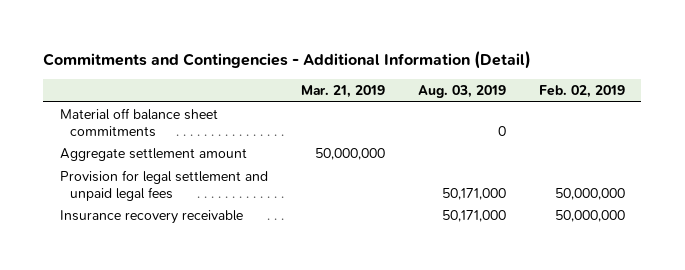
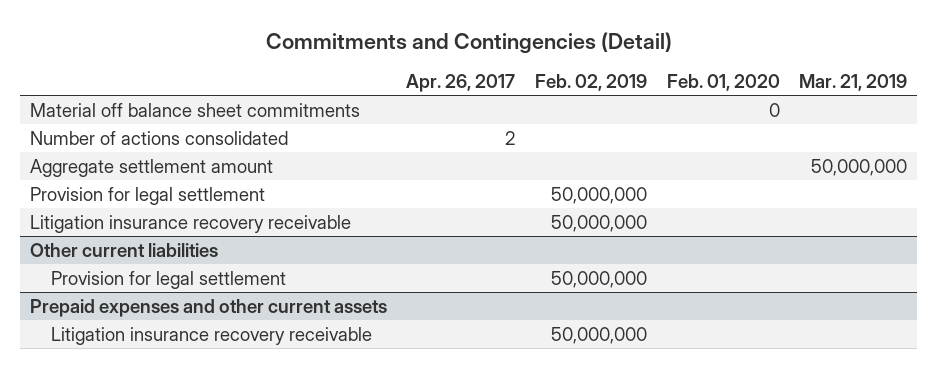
[43,51,532,70] Commitments and Contingencies - Additional Information (Detail) -> [265,31,672,54] Commitments and Contingencies (Detail)
[417,85,506,99] Aug. 03, 2019 -> none
none -> [406,74,516,93] Apr. 26, 2017
none -> [666,74,780,92] Feb. 01, 2020
none -> [29,130,288,145] Number of actions consolidated
[59,170,268,201] Provision for legal settlement and unpaid legal fees -> [29,186,265,205] Provision for legal settlement
[59,210,243,225] Insurance recovery receivable -> [29,214,351,233] Litigation insurance recovery receivable
none -> [29,242,218,257] Other current liabilities
none -> [50,270,286,289] Provision for legal settlement
none -> [29,298,387,317] Prepaid expenses and other current assets
none -> [50,326,372,345] Litigation insurance recovery receivable

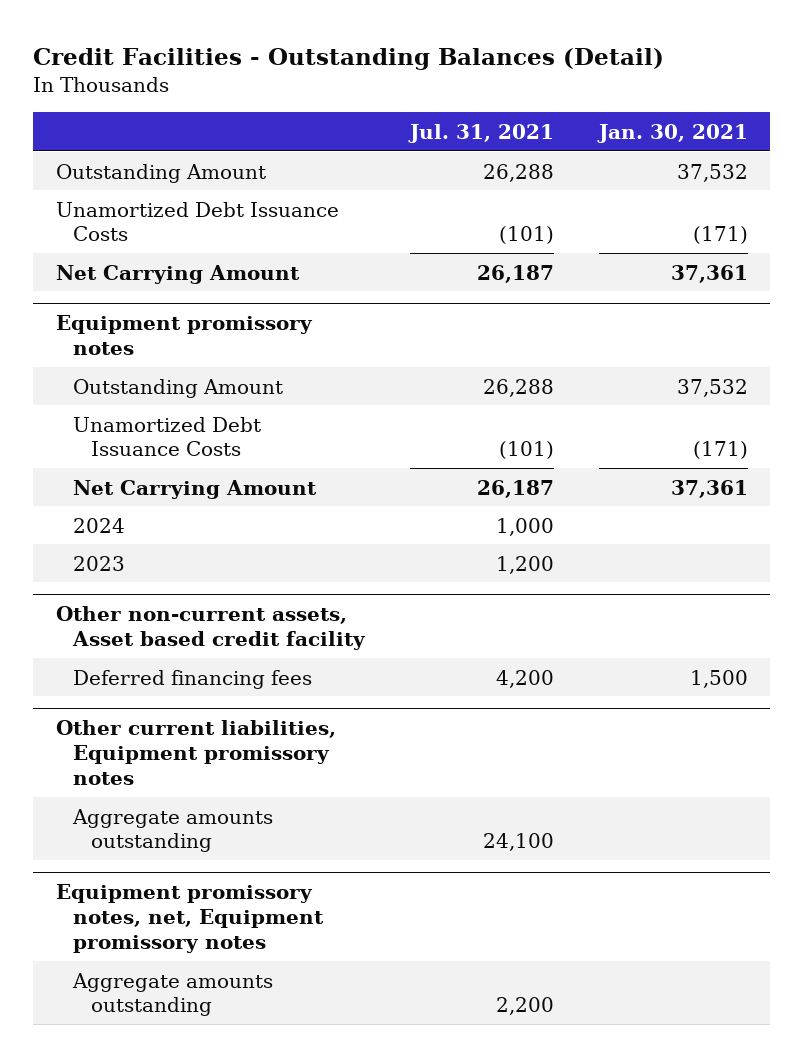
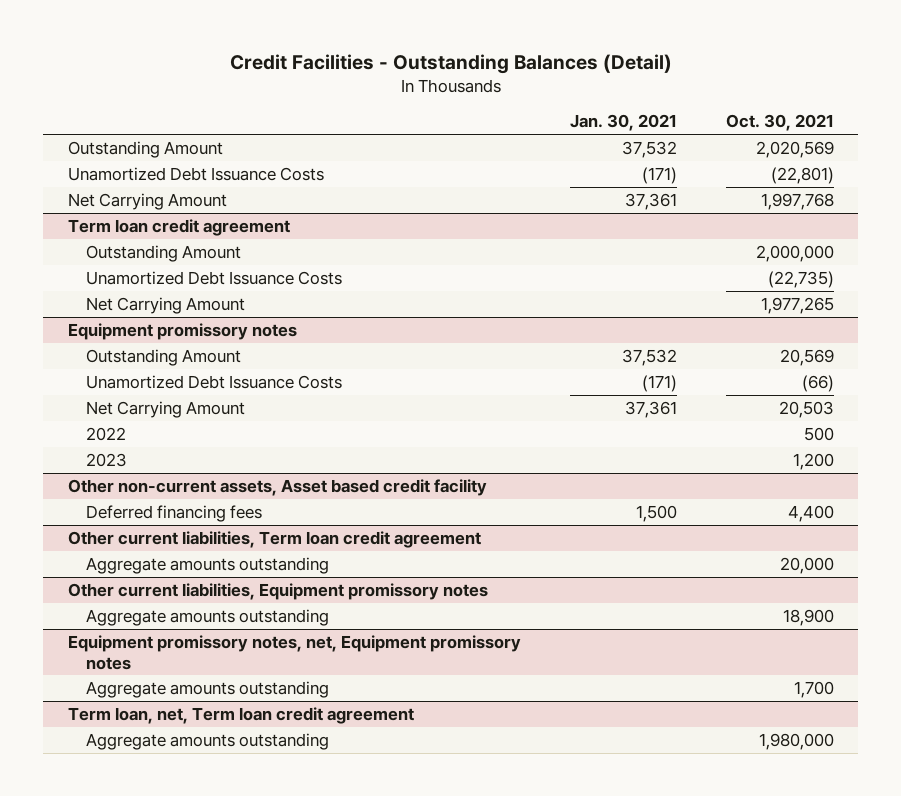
[408,123,555,143] Jul. 31, 2021 -> none
none -> [725,114,834,132] Oct. 30, 2021
none -> [67,218,290,236] Term loan credit agreement
none -> [85,244,241,262] Outstanding Amount
none -> [85,270,342,285] Unamortized Debt Issuance Costs
none -> [85,296,245,314] Net Carrying Amount
[73,517,126,533] 2024 -> [85,426,126,441] 2022
none -> [67,530,481,548] Other current liabilities, Term loan credit agreement
none -> [85,556,329,574] Aggregate amounts outstanding
none -> [67,706,414,724] Term loan, net, Term loan credit agreement
none -> [85,732,329,750] Aggregate amounts outstanding

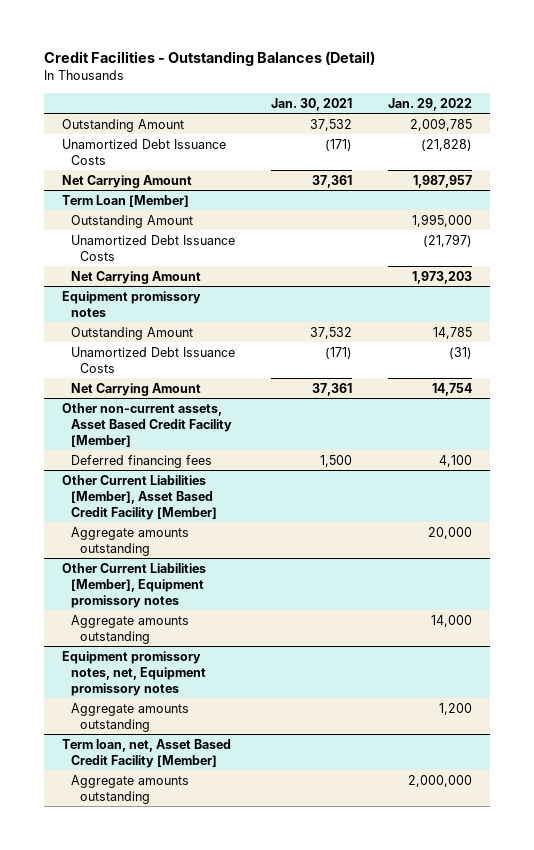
[725,114,834,132] Oct. 30, 2021 -> none
none -> [388,97,473,111] Jan. 29, 2022
[67,218,290,236] Term loan credit agreement -> [61,194,189,207] Term Loan [Member]
[85,426,126,441] 2022 -> none
[85,452,127,467] 2023 -> none
[67,478,487,496] Other non-current assets, Asset based credit facility -> [61,402,232,447] Other non-current assets, Asset Based Credit Facility [Member]
[67,530,481,548] Other current liabilities, Term loan credit agreement -> none
[85,556,329,574] Aggregate amounts outstanding -> none
none -> [61,474,217,520] Other Current Liabilities [Member], Asset Based Credit Facility [Member]
none -> [70,526,189,556] Aggregate amounts outstanding
[67,582,488,600] Other current liabilities, Equipment promissory notes -> [61,562,206,608] Other Current Liabilities [Member], Equipment promissory notes
[67,706,414,724] Term loan, net, Term loan credit agreement -> [61,738,231,768] Term loan, net, Asset Based Credit Facility [Member]

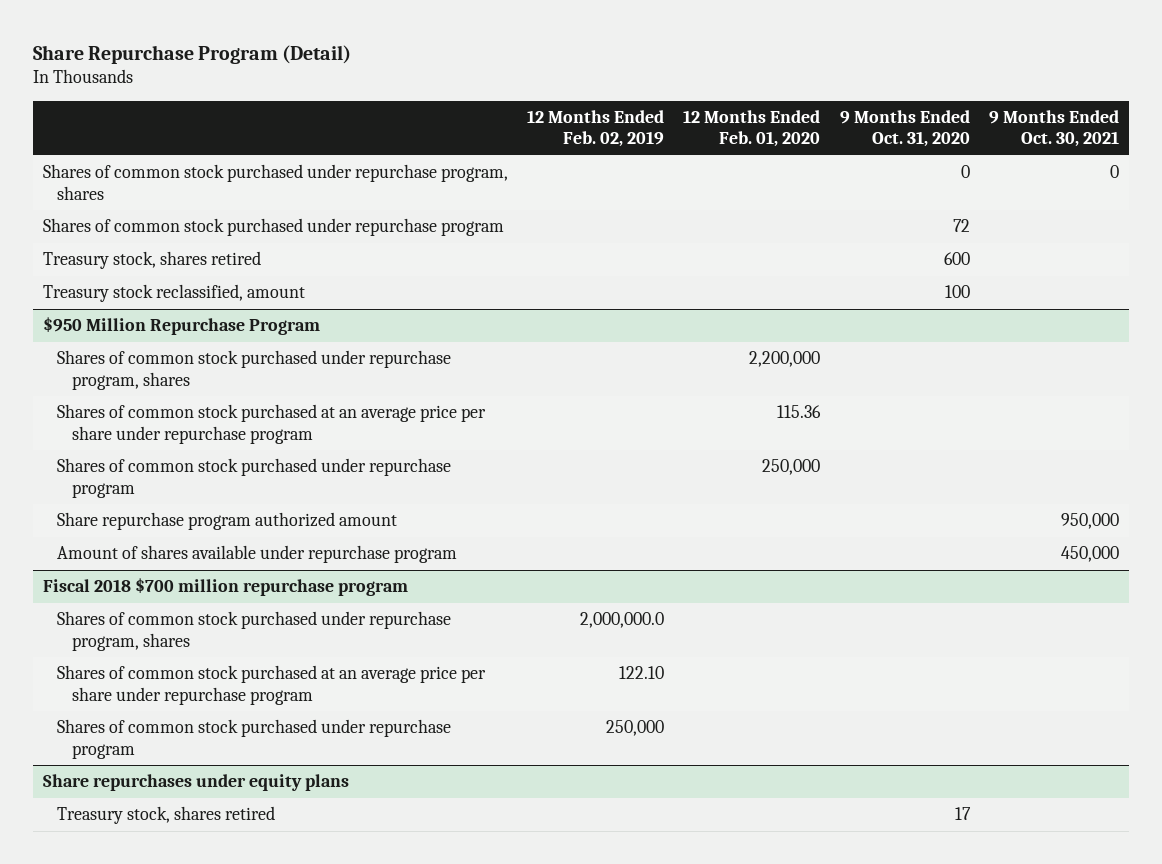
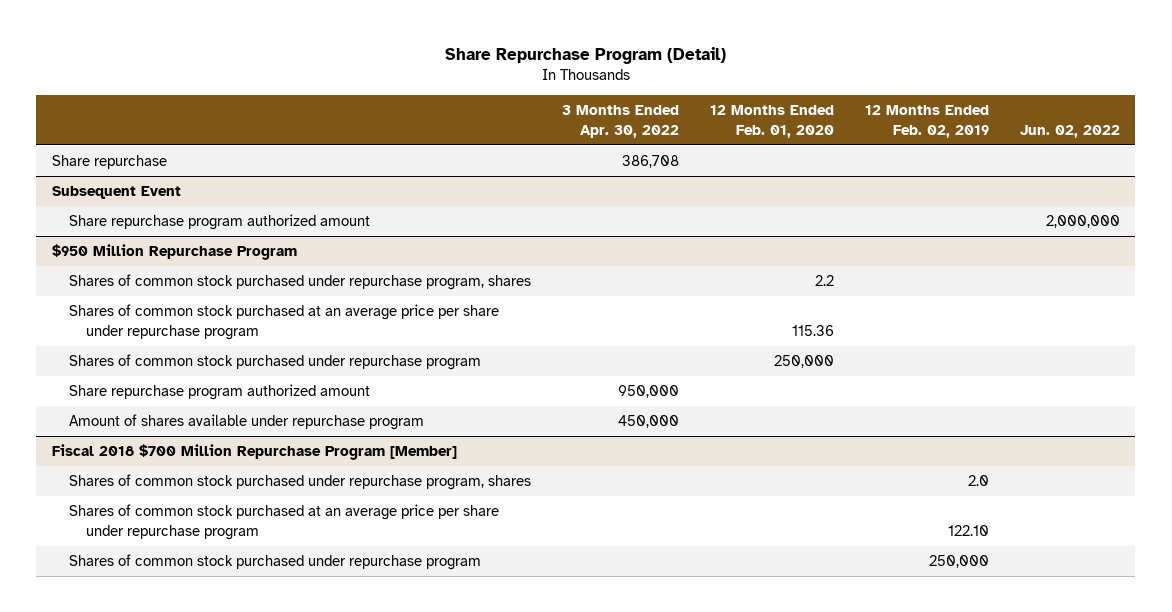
[839,110,970,148] 9 Months Ended Oct. 31, 2020 -> none
[988,110,1119,148] 9 Months Ended Oct. 30, 2021 -> none
none -> [561,105,679,138] 3 Months Ended Apr. 30, 2022
none -> [1019,124,1120,138] Jun. 02, 2022
[42,164,508,200] Shares of common stock purchased under repurchase program, shares -> none
[42,218,504,237] Shares of common stock purchased under repurchase program -> none
[42,251,261,270] Treasury stock, shares retired -> none
[42,284,305,303] Treasury stock reclassified, amount -> none
none -> [51,155,167,170] Share repurchase
none -> [51,186,181,200] Subsequent Event
none -> [69,214,371,231] Share repurchase program authorized amount
[749,351,821,368] 2,200,000 -> [814,275,834,287] 2.2
[42,578,408,597] Fiscal 2018 $700 million repurchase program -> [51,444,457,461] Fiscal 2018 $700 Million Repurchase Program [Member]
[580,612,665,629] 2,000,000.0 -> [967,475,989,487] 2.0
[42,774,349,792] Share repurchases under equity plans -> none
[57,806,276,825] Treasury stock, shares retired -> none

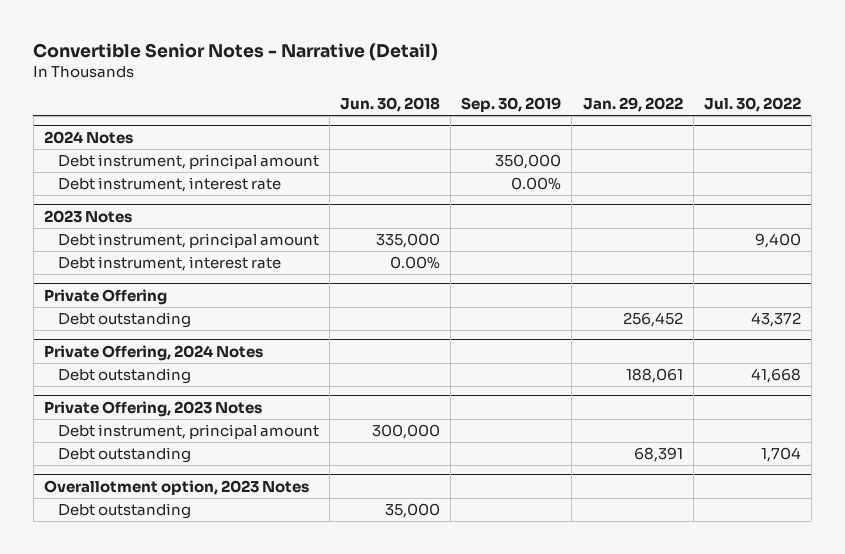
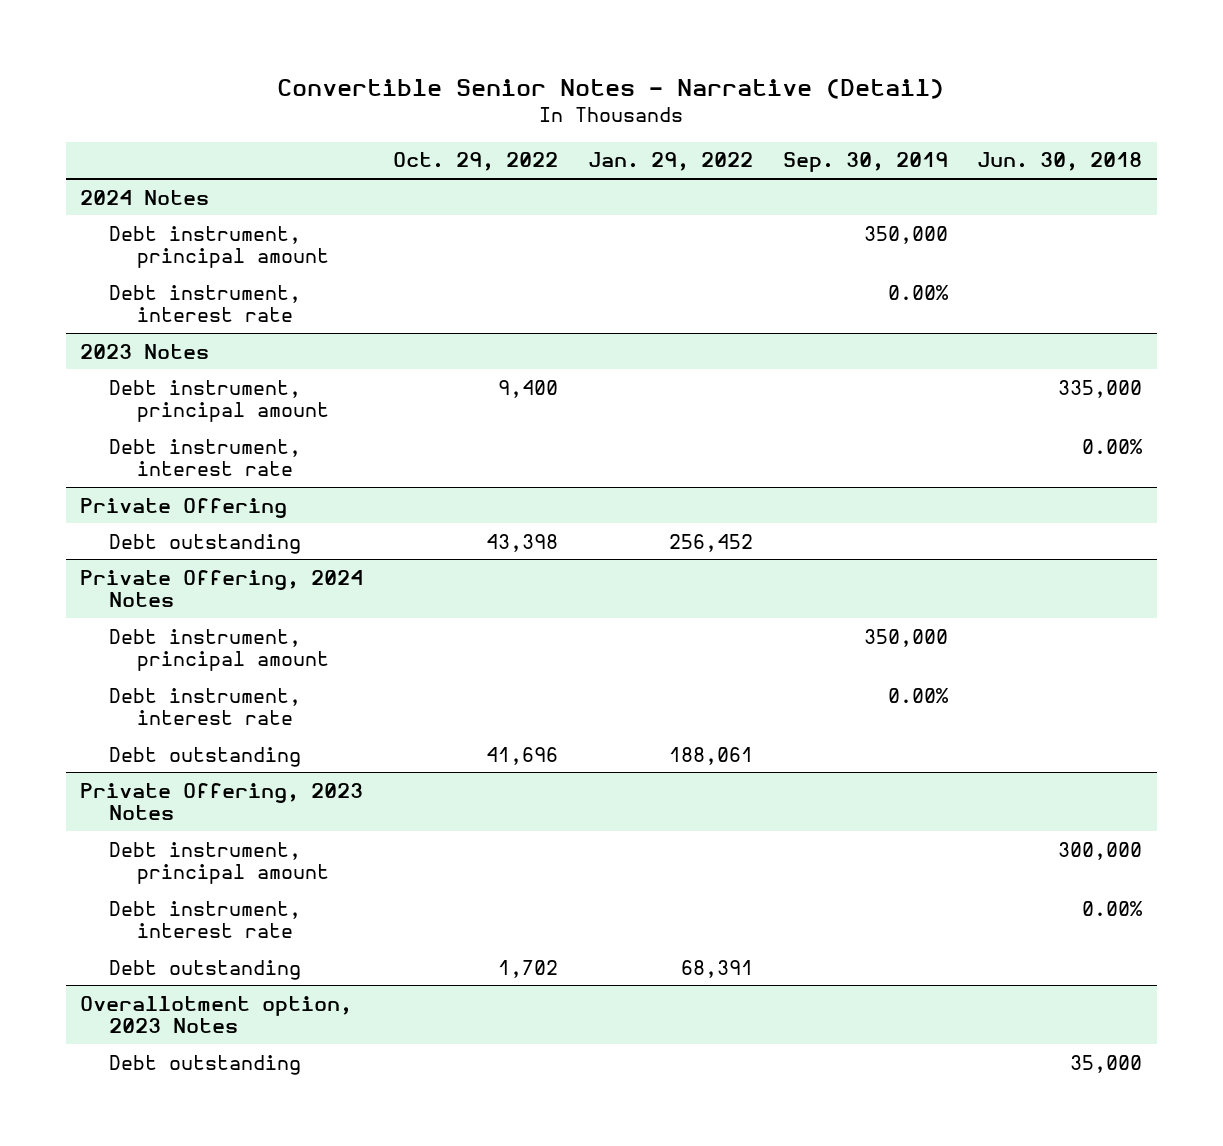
[703,97,801,113] Jul. 30, 2022 -> none
none -> [393,152,559,172] Oct. 29, 2022
none -> [108,628,330,672] Debt instrument, principal amount
none -> [108,687,301,726] Debt instrument, interest rate
none -> [108,900,301,939] Debt instrument, interest rate

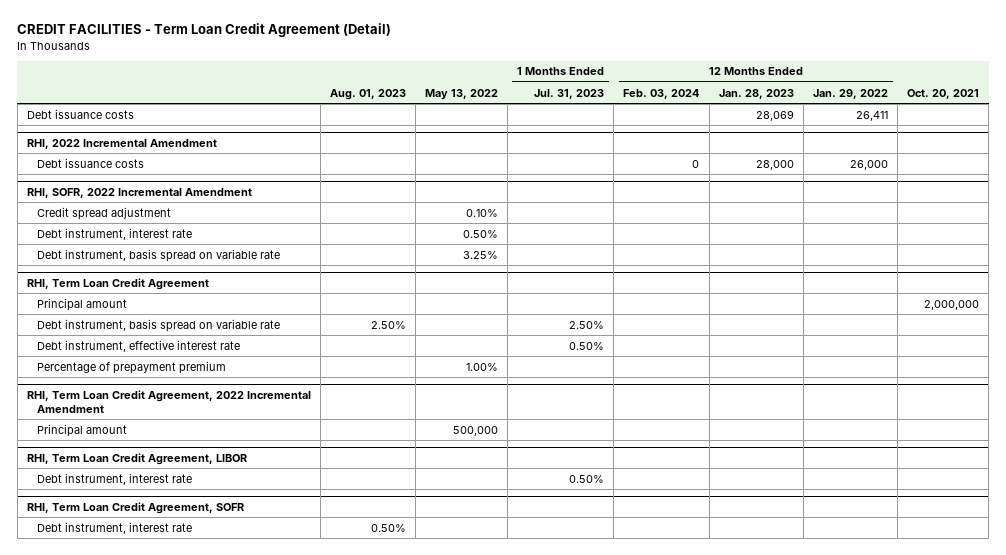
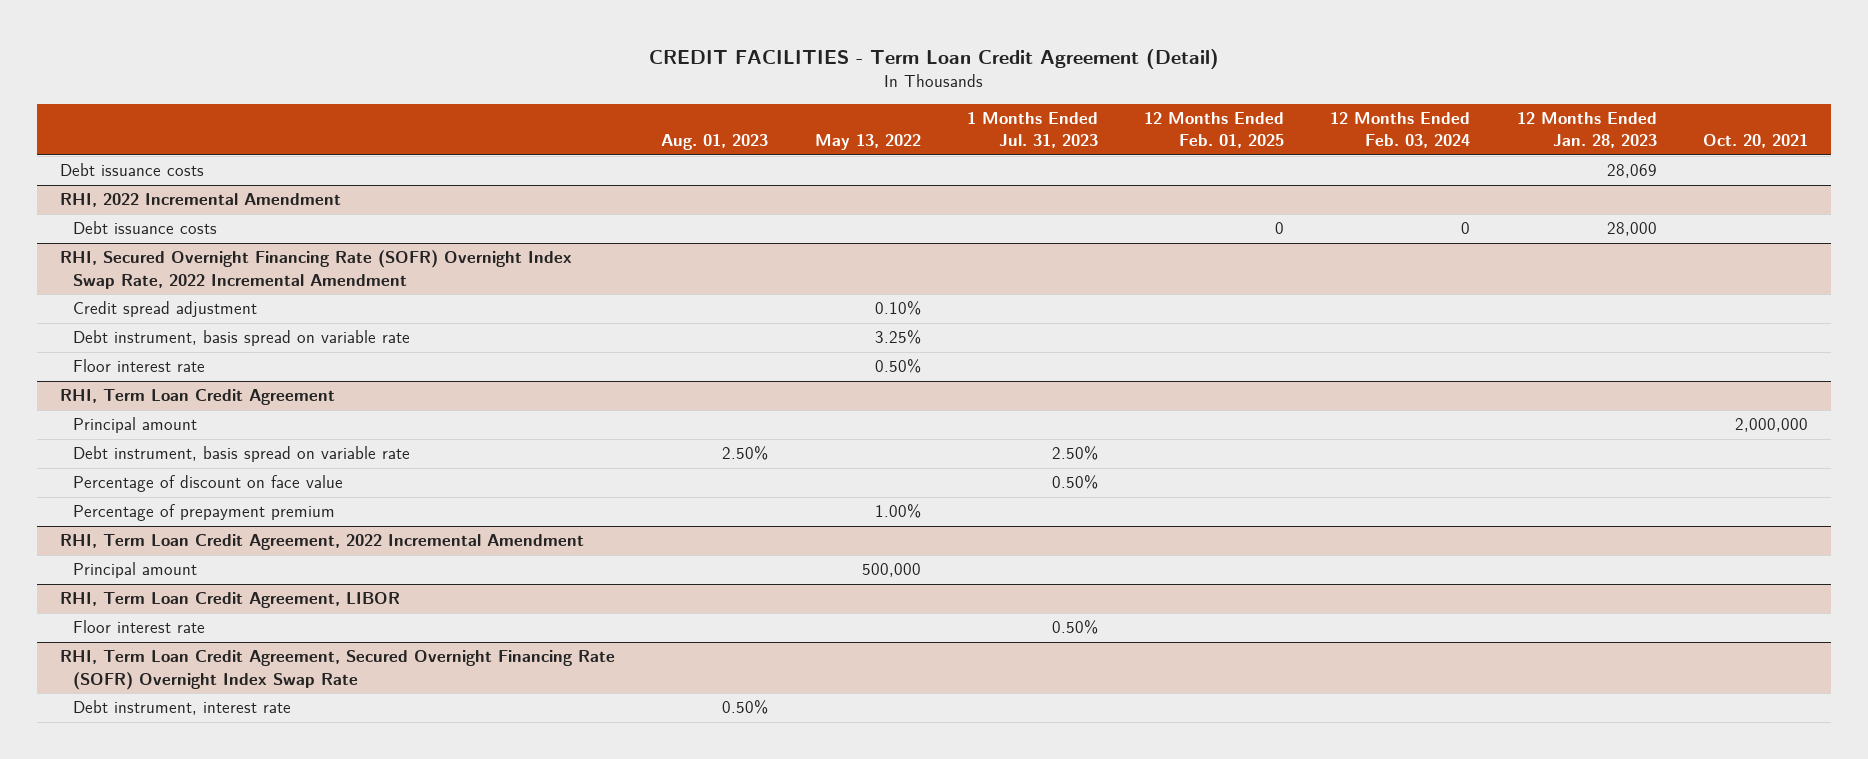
[812,88,888,99] Jan. 29, 2022 -> none
none -> [1144,112,1285,149] 12 Months Ended Feb. 01, 2025
[26,187,252,198] RHI, SOFR, 2022 Incremental Amendment -> [60,250,573,289] RHI, Secured Overnight Financing Rate (SOFR) Overnight Index Swap Rate, 2022 Incremental Amendment
[37,227,193,240] Debt instrument, interest rate -> none
none -> [73,359,206,373] Floor interest rate
[37,339,241,352] Debt instrument, effective interest rate -> none
none -> [73,475,344,493] Percentage of discount on face value
[37,472,193,485] Debt instrument, interest rate -> none
none -> [73,620,206,634] Floor interest rate
[26,501,244,514] RHI, Term Loan Credit Agreement, SOFR -> [60,650,616,690] RHI, Term Loan Credit Agreement, Secured Overnight Financing Rate (SOFR) Overnight Index Swap Rate

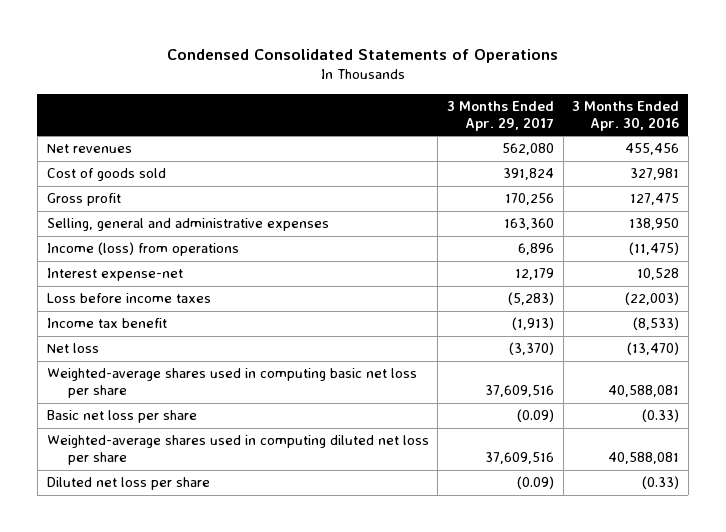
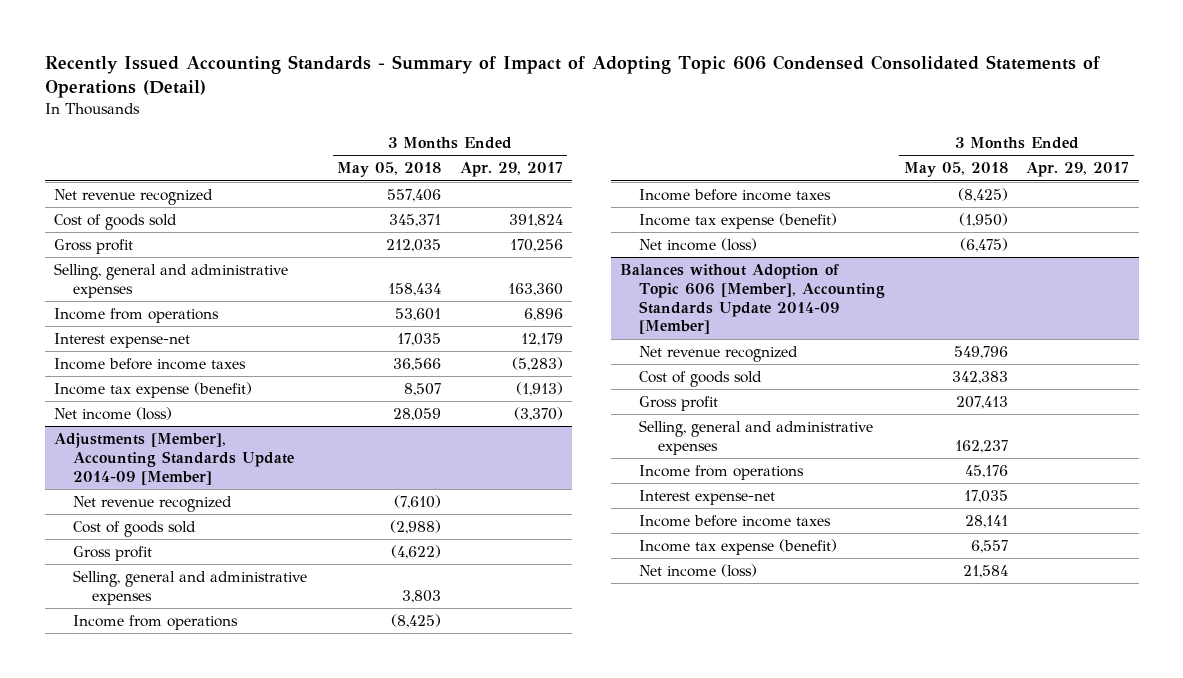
[166,48,558,63] Condensed Consolidated Statements of Operations -> [44,54,1101,99] Recently Issued Accounting Standards - Summary of Impact of Adopting Topic 606 Condensed Consolidated Statements of Operations (Detail)
[572,101,680,131] 3 Months Ended Apr. 30, 2016 -> none
none -> [337,162,442,178] May 05, 2018
[46,144,132,154] Net revenues -> none
none -> [53,189,213,206] Net revenue recognized
[46,242,239,257] Income (loss) from operations -> [53,308,219,324] Income from operations
[46,368,417,399] Weighted-average shares used in computing basic net loss per share -> none
[46,410,197,424] Basic net loss per share -> none
[46,435,429,466] Weighted-average shares used in computing diluted net loss per share -> none
[46,477,210,491] Diluted net loss per share -> none
[46,293,211,304] Loss before income taxes -> [53,358,246,371] Income before income taxes
[46,318,167,329] Income tax benefit -> [53,382,252,399] Income tax expense (benefit)
[46,343,99,354] Net loss -> [53,407,172,421] Net income (loss)
none -> [53,433,294,485] Adjustments [Member], Accounting Standards Update 2014-09 [Member]
none -> [72,496,232,513] Net revenue recognized
none -> [72,521,196,538] Cost of goods sold
none -> [72,546,152,562] Gross profit
none -> [72,570,307,605] Selling, general and administrative expenses
none -> [72,615,238,631] Income from operations
none -> [639,189,832,202] Income before income taxes
none -> [639,213,838,230] Income tax expense (benefit)
none -> [639,238,758,252] Net income (loss)
none -> [620,264,886,335] Balances without Adoption of Topic 606 [Member], Accounting Standards Update 2014-09 [Member]
none -> [639,346,799,363] Net revenue recognized
none -> [639,371,763,388] Cost of goods sold
none -> [639,396,719,412] Gross profit
none -> [639,420,874,455] Selling, general and administrative expenses
none -> [639,465,805,481] Income from operations
none -> [639,490,776,506] Interest expense-net
none -> [639,515,832,528] Income before income taxes
none -> [639,539,838,556] Income tax expense (benefit)
none -> [639,564,758,578] Net income (loss)

